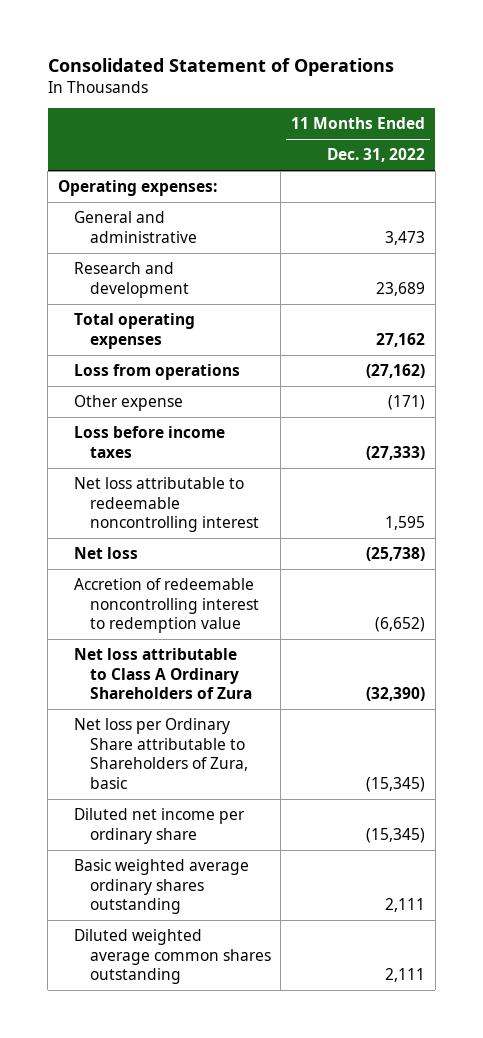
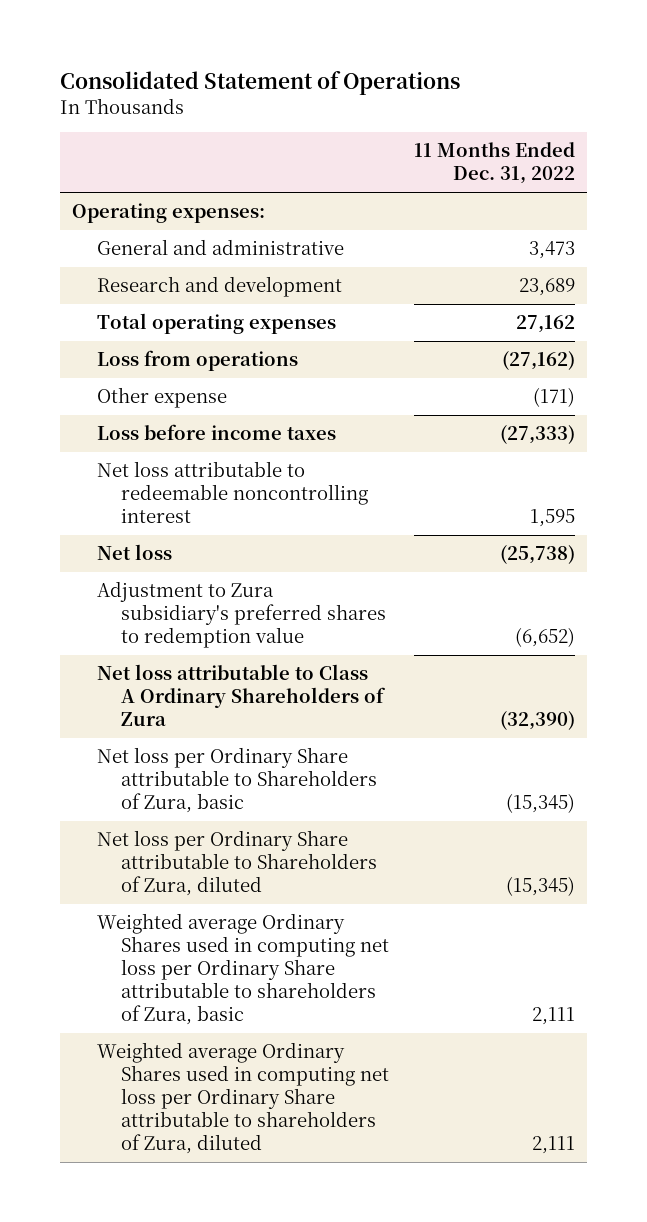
[73,578,259,634] Accretion of redeemable noncontrolling interest to redemption value -> [96,581,386,649] Adjustment to Zura subsidiary's preferred shares to redemption value
[73,808,245,844] Diluted net income per ordinary share -> [96,830,377,897] Net loss per Ordinary Share attributable to Shareholders of Zura, diluted
[73,859,249,915] Basic weighted average ordinary shares outstanding -> [96,913,389,1026] Weighted average Ordinary Shares used in computing net loss per Ordinary Share attributable to shareholders of Zura, basic
[73,929,271,985] Diluted weighted average common shares outstanding -> [96,1042,389,1155] Weighted average Ordinary Shares used in computing net loss per Ordinary Share attributable to shareholders of Zura, diluted

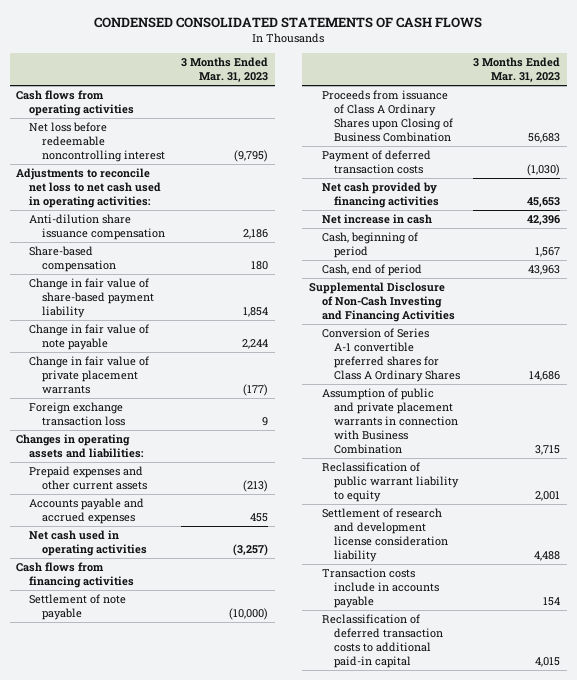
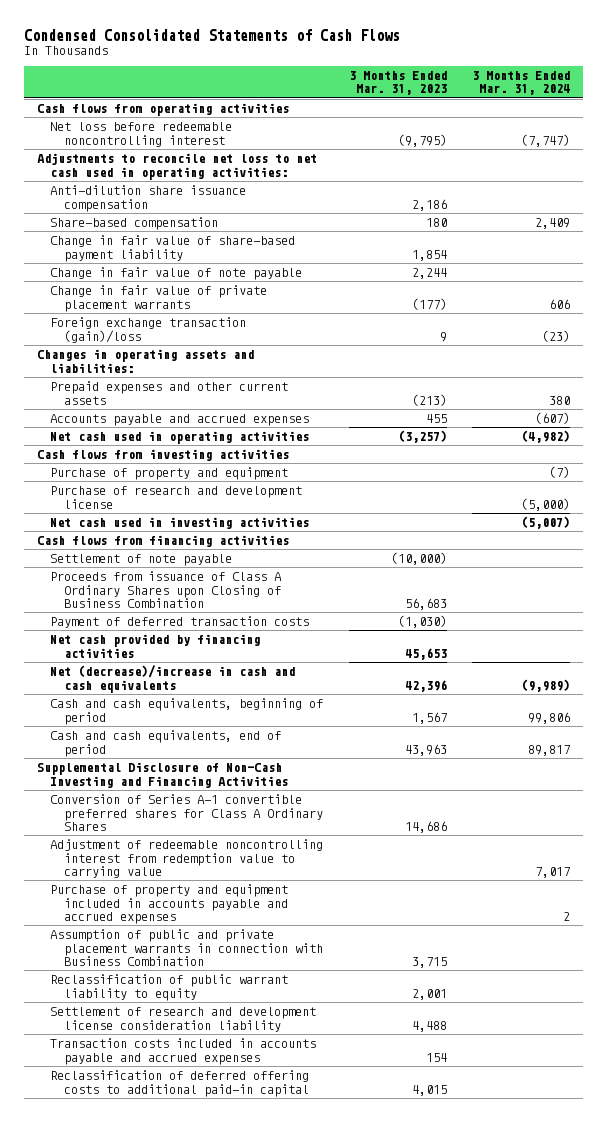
[94,17,483,29] CONDENSED CONSOLIDATED STATEMENTS OF CASH FLOWS -> [24,28,401,41] Condensed Consolidated Statements of Cash Flows
none -> [472,70,571,96] 3 Months Ended Mar. 31, 2024
[29,401,125,427] Foreign exchange transaction loss -> [50,317,247,343] Foreign exchange transaction (gain)/loss
none -> [36,449,289,462] Cash flows from investing activities
none -> [50,467,289,481] Purchase of property and equipment
none -> [50,486,303,509] Purchase of research and development license
none -> [50,517,310,530] Net cash used in investing activities
[321,213,432,224] Net increase in cash -> [50,665,296,693] Net (decrease)/increase in cash and cash equivalents
[321,231,418,259] Cash, beginning of period -> [50,698,324,725] Cash and cash equivalents, beginning of period
[321,263,422,276] Cash, end of period -> [50,730,282,757] Cash and cash equivalents, end of period
none -> [50,839,324,878] Adjustment of redeemable noncontrolling interest from redemption value to carrying value
none -> [50,884,289,924] Purchase of property and equipment included in accounts payable and accrued expenses
[321,567,440,609] Transaction costs include in accounts payable -> [50,1038,317,1065] Transaction costs included in accounts payable and accrued expenses
[321,613,444,669] Reclassification of deferred transaction costs to additional paid-in capital -> [50,1070,310,1097] Reclassification of deferred offering costs to additional paid-in capital

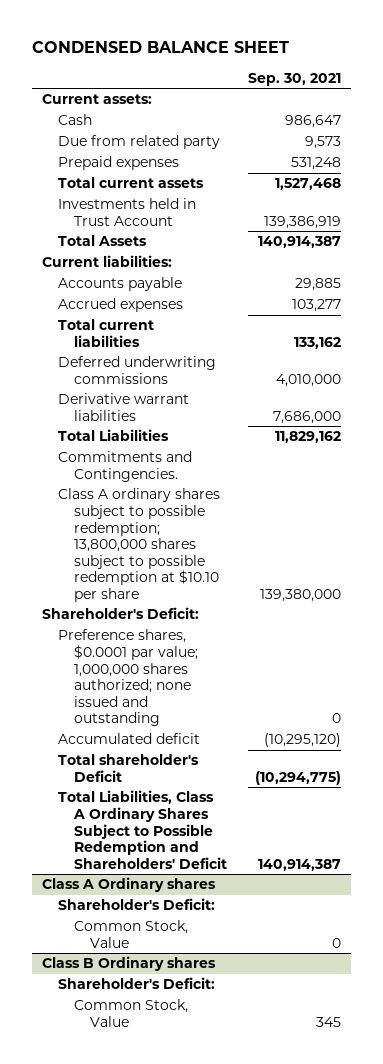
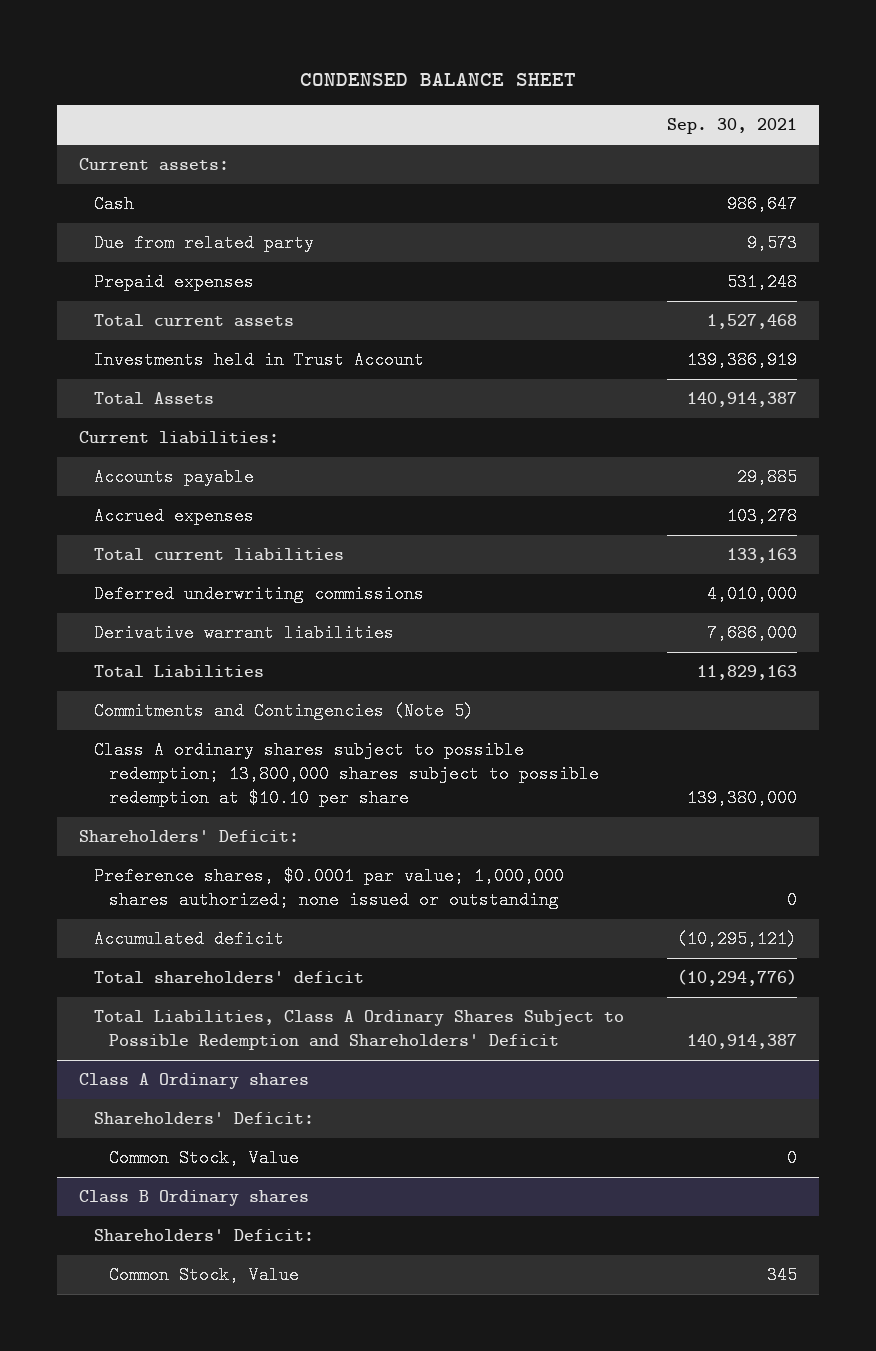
[291,299,341,313] 103,277 -> [727,507,798,526] 103,278
[293,336,341,349] 133,162 -> [727,548,798,564] 133,163
[274,431,341,444] 11,829,162 -> [697,665,798,681] 11,829,163
[57,451,192,482] Commitments and Contingencies. -> [93,702,474,721] Commitments and Contingencies (Note 5)
[41,607,199,620] Shareholder's Deficit: -> [79,830,300,844] Shareholders' Deficit:
[57,629,199,727] Preference shares, $0.0001 par value; 1,000,000 shares authorized; none issued and outstanding -> [93,867,564,910] Preference shares, $0.0001 par value; 1,000,000 shares authorized; none issued or outstanding
[263,733,341,748] (10,295,120) -> [677,930,798,949] (10,295,121)
[57,754,199,782] Total shareholder's Deficit -> [93,971,364,985] Total shareholders' deficit
[254,770,341,785] (10,294,775) -> [677,969,798,987] (10,294,776)
[57,898,215,911] Shareholder's Deficit: -> [93,1112,314,1126] Shareholders' Deficit:
[57,977,215,990] Shareholder's Deficit: -> [93,1229,314,1243] Shareholders' Deficit:

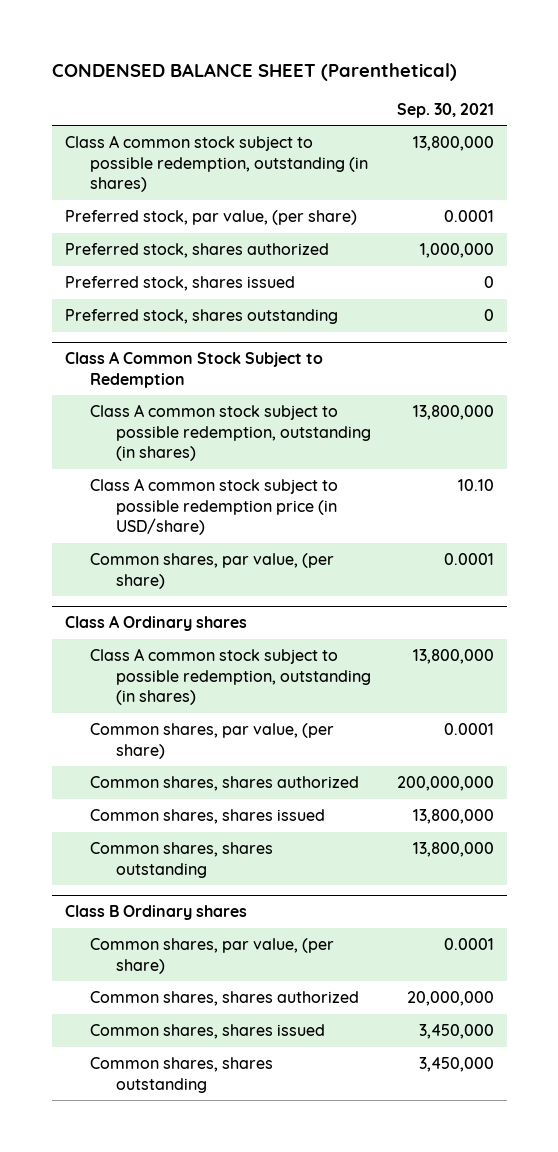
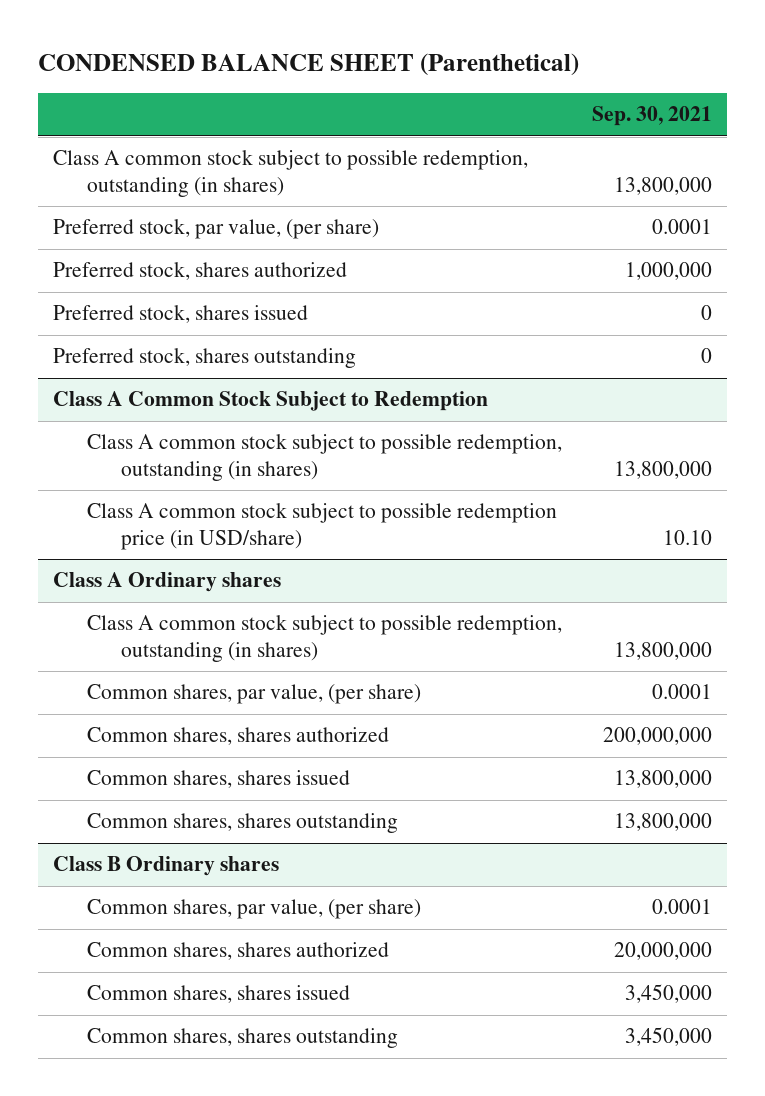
[90,552,335,589] Common shares, par value, (per share) -> none

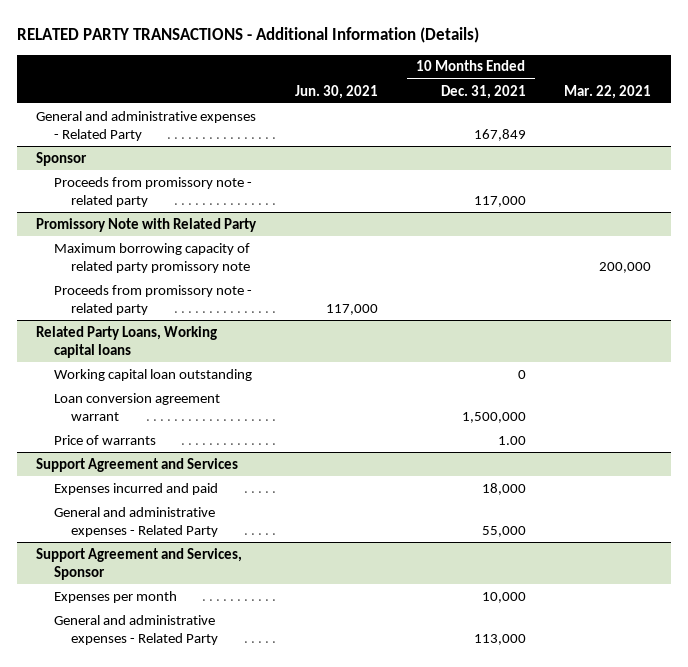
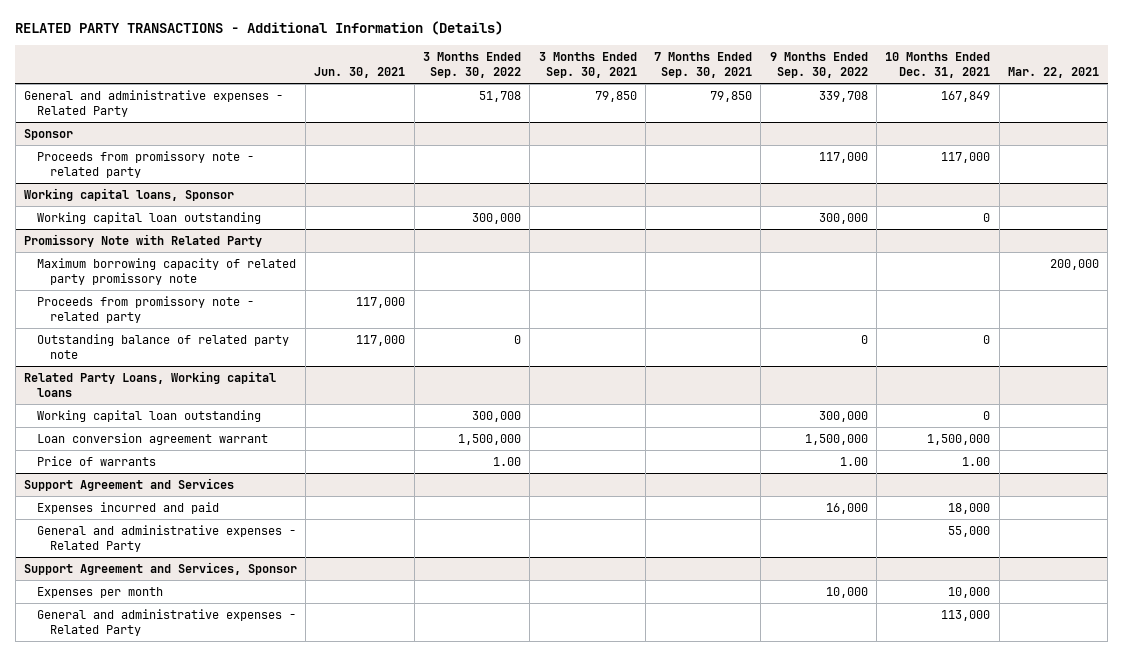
none -> [423,51,522,78] 3 Months Ended Sep. 30, 2022
none -> [538,51,637,78] 3 Months Ended Sep. 30, 2021
none -> [654,51,753,78] 7 Months Ended Sep. 30, 2021
none -> [769,51,868,78] 9 Months Ended Sep. 30, 2022
none -> [23,187,234,201] Working capital loans, Sponsor
none -> [37,211,262,224] Working capital loan outstanding
none -> [37,333,290,359] Outstanding balance of related party note

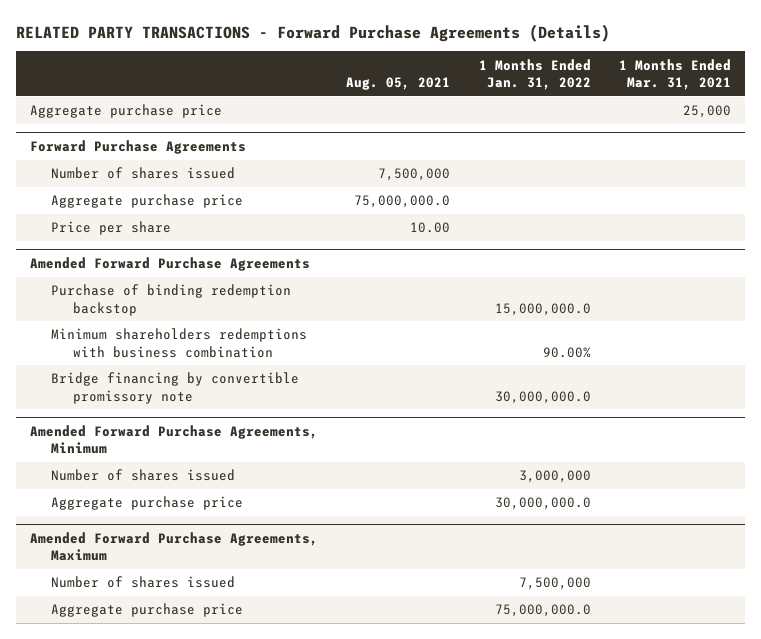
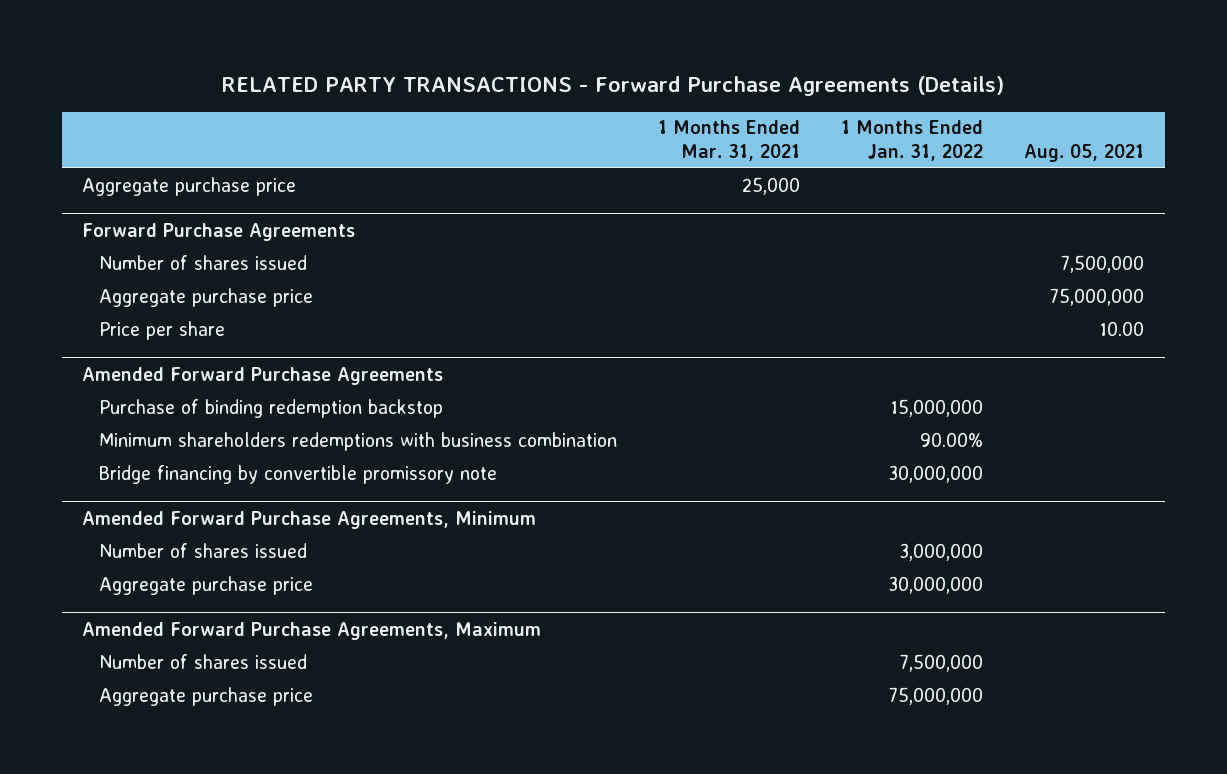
[354,195,451,209] 75,000,000.0 -> [1050,287,1145,306] 75,000,000
[494,302,591,316] 15,000,000.0 -> [891,398,984,417] 15,000,000
[494,390,591,404] 30,000,000.0 -> [888,464,984,483] 30,000,000
[494,497,591,511] 30,000,000.0 -> [888,575,984,594] 30,000,000
[494,604,591,618] 75,000,000.0 -> [889,686,984,705] 75,000,000

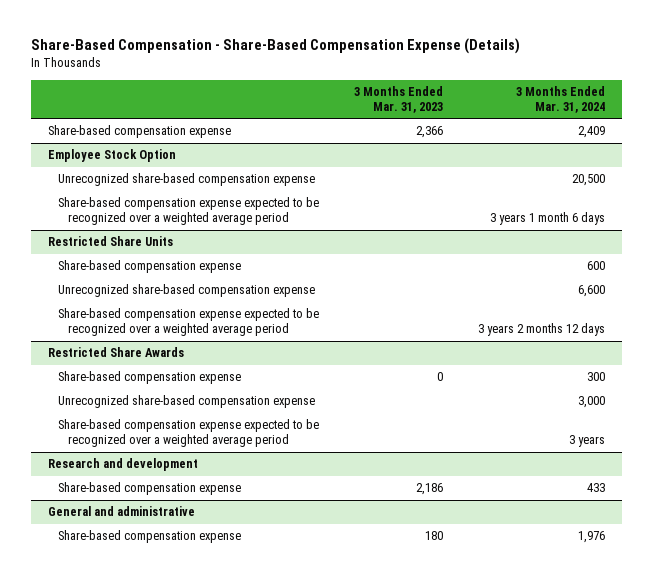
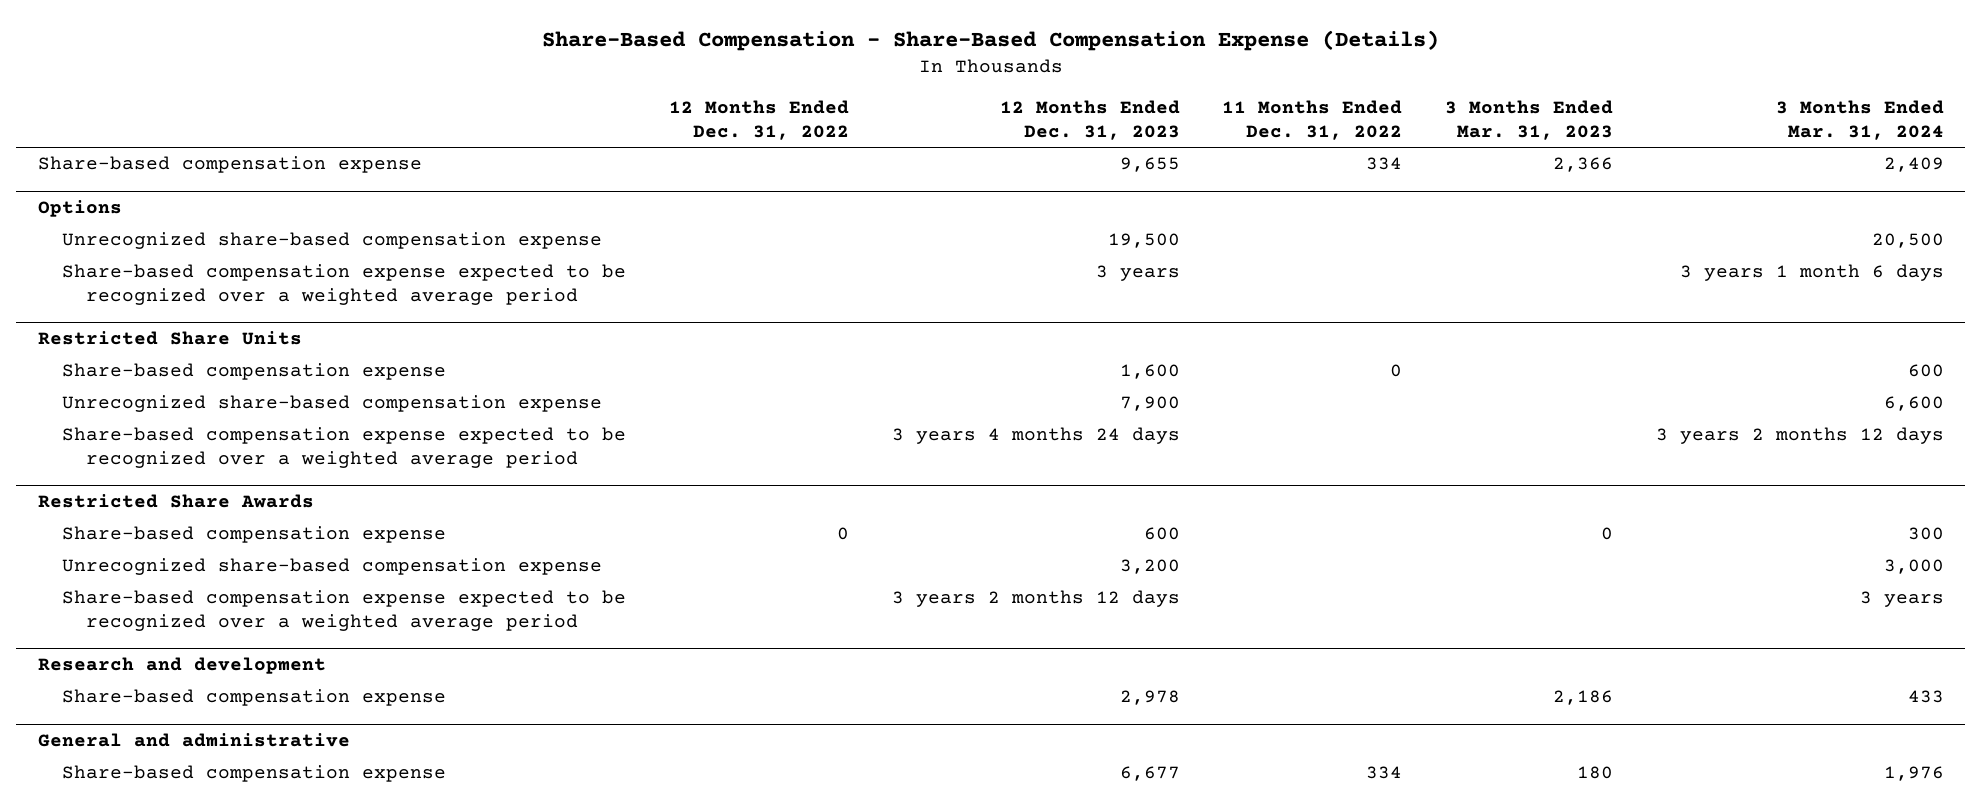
none -> [668,100,849,141] 12 Months Ended Dec. 31, 2022
none -> [999,100,1180,141] 12 Months Ended Dec. 31, 2023
none -> [1222,100,1403,141] 11 Months Ended Dec. 31, 2022
[48,149,177,163] Employee Stock Option -> [37,200,122,218] Options

